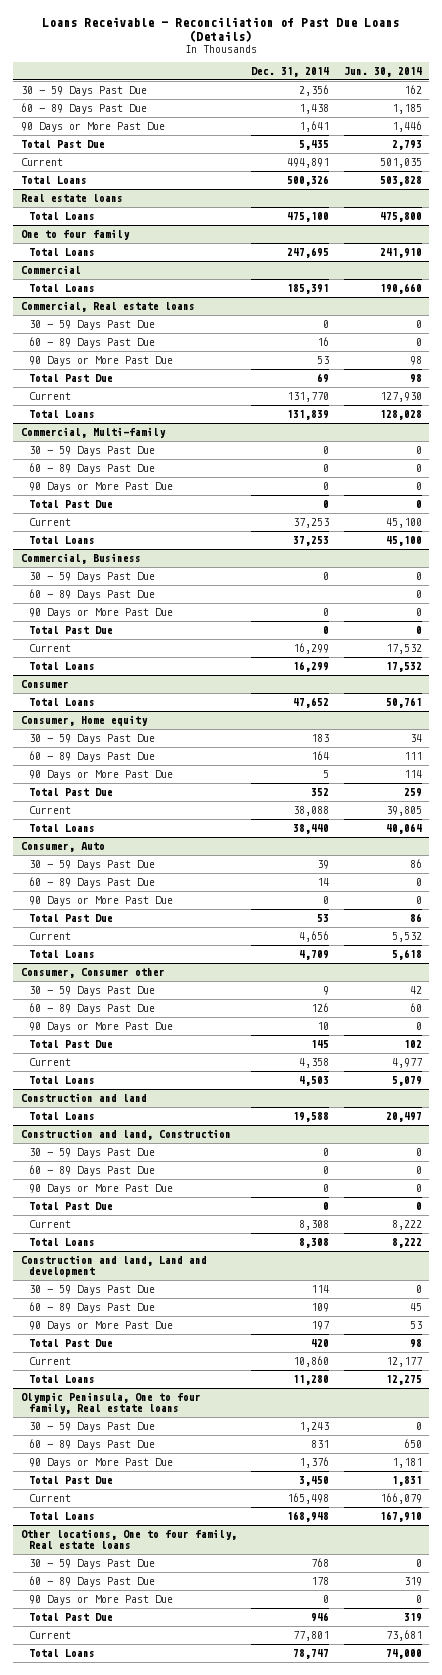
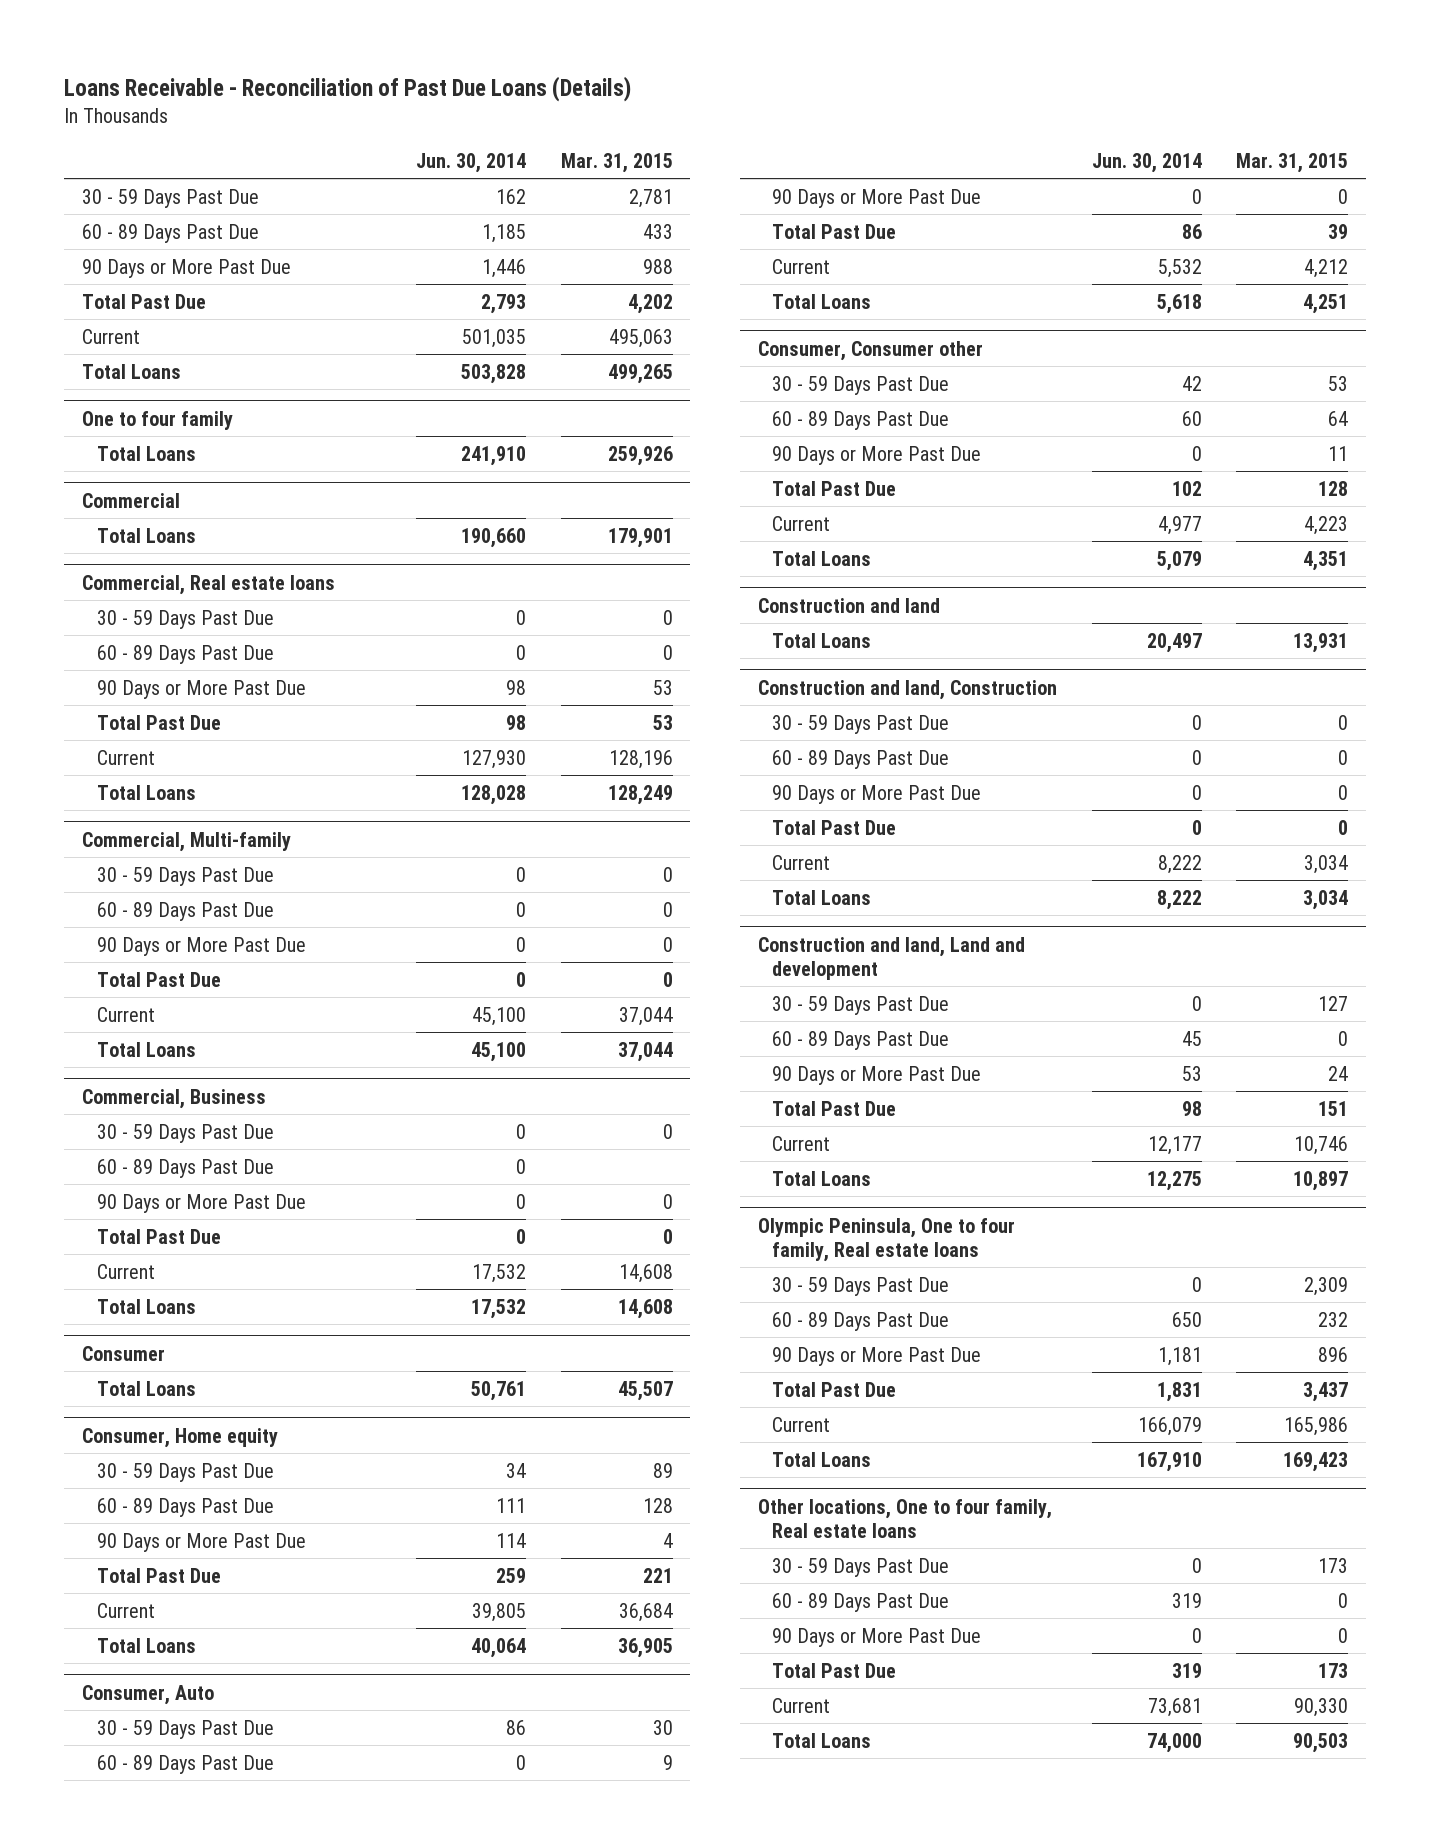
[251,66,330,77] Dec. 31, 2014 -> none
none -> [560,152,673,173] Mar. 31, 2015
[20,193,123,202] Real estate loans -> none
[29,211,96,220] Total Loans -> none

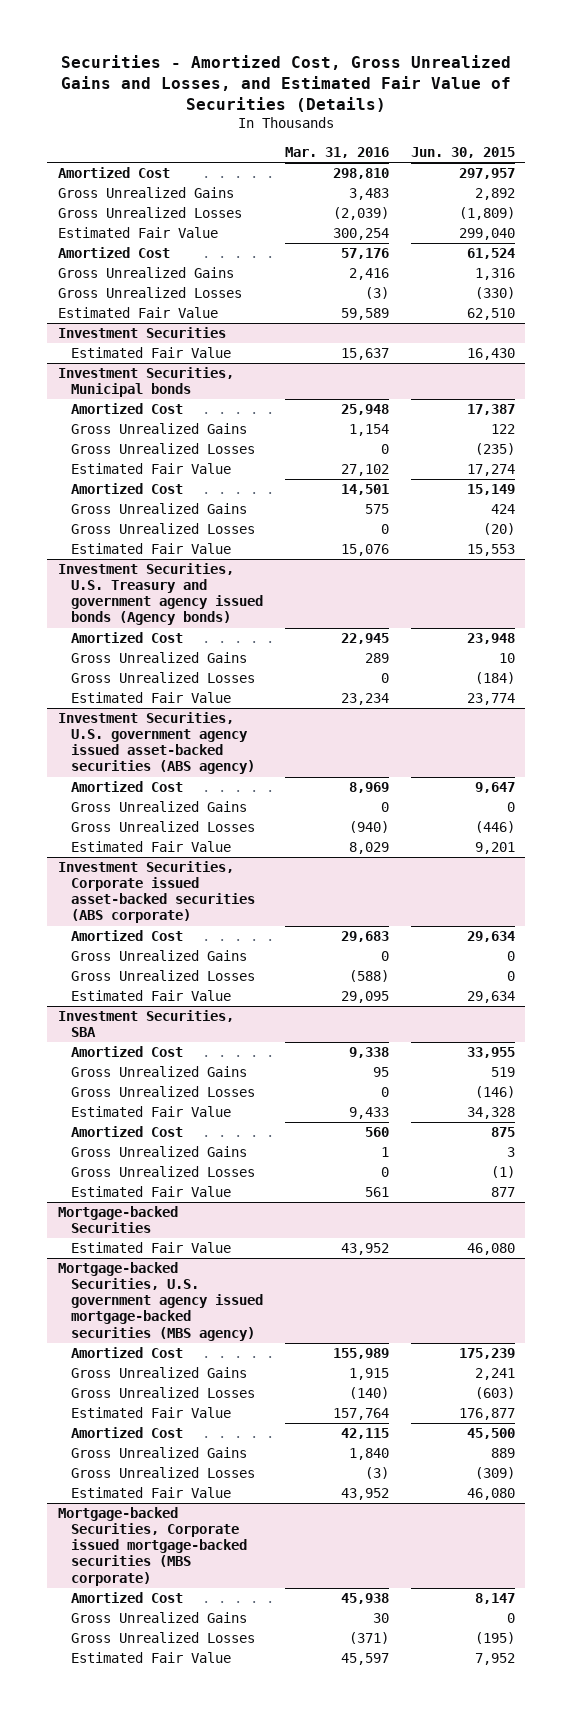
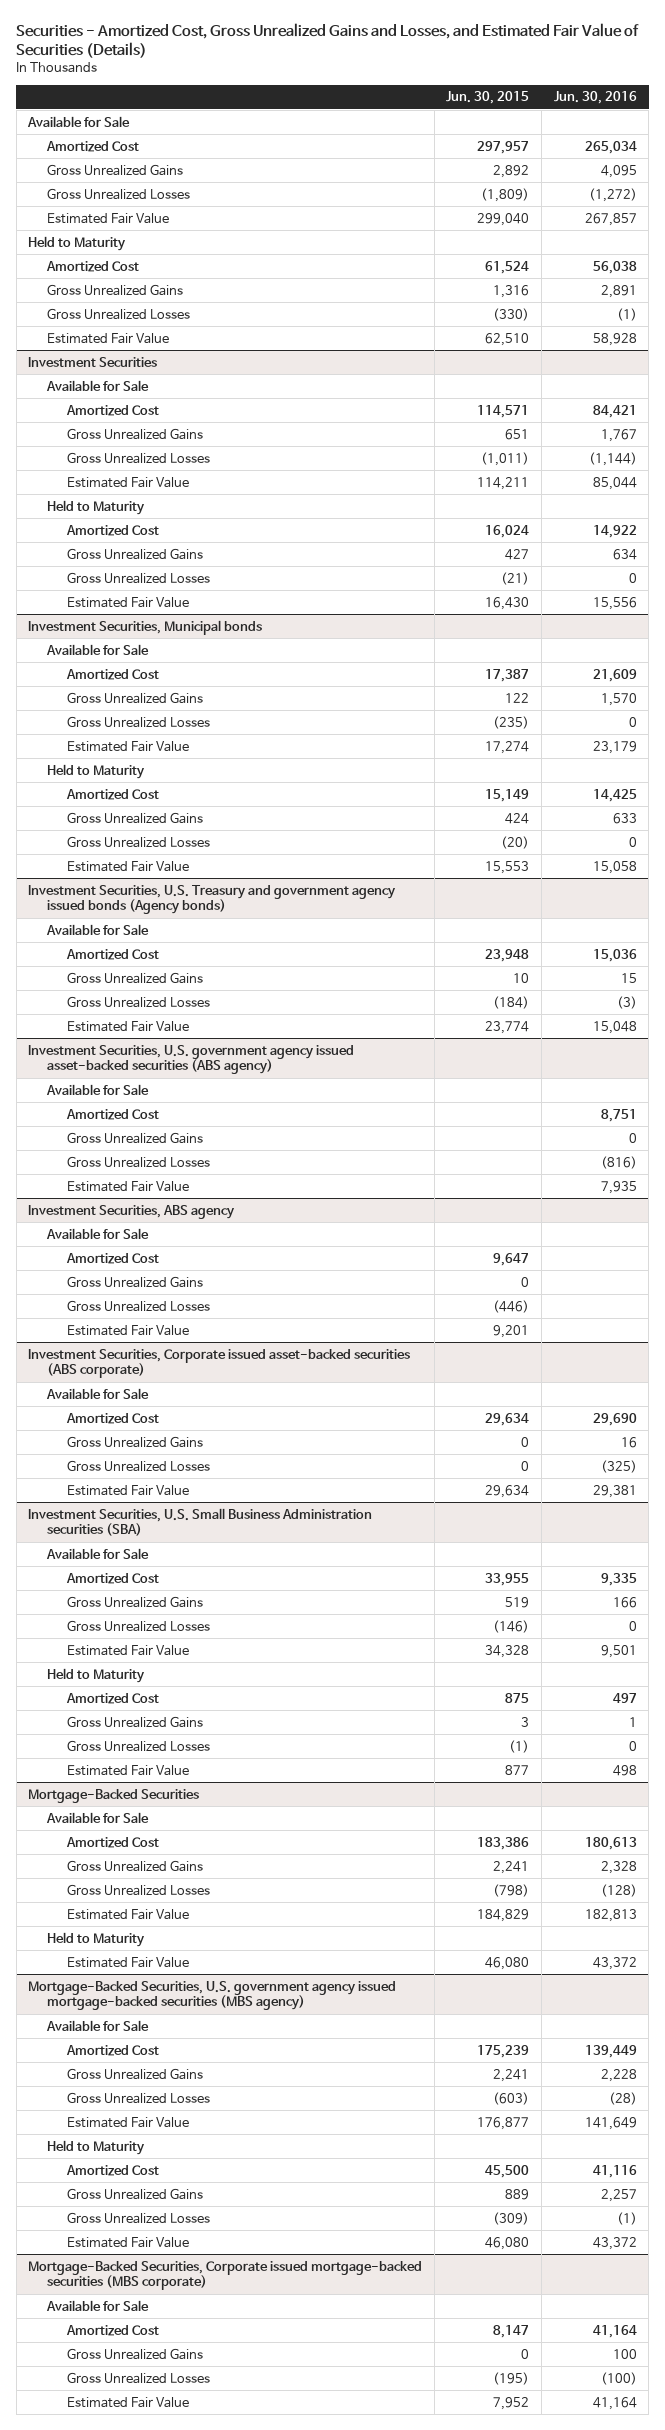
[285,147,390,159] Mar. 31, 2016 -> none
none -> [553,91,637,105] Jun. 30, 2016
none -> [27,115,131,127] Available for Sale
none -> [28,235,127,251] Held to Maturity
none -> [46,379,150,391] Available for Sale
none -> [65,404,159,416] Amortized Cost
none -> [66,427,203,440] Gross Unrealized Gains
none -> [66,451,210,464] Gross Unrealized Losses
none -> [66,476,189,488] Estimated Fair Value
none -> [47,499,146,515] Held to Maturity
none -> [65,524,159,536] Amortized Cost
none -> [66,547,203,560] Gross Unrealized Gains
none -> [66,571,210,584] Gross Unrealized Losses
none -> [46,643,150,655] Available for Sale
none -> [47,763,146,779] Held to Maturity
none -> [46,923,150,935] Available for Sale
none -> [46,1083,150,1095] Available for Sale
none -> [65,1108,159,1120] Amortized Cost
none -> [66,1131,203,1144] Gross Unrealized Gains
none -> [66,1155,210,1168] Gross Unrealized Losses
none -> [66,1180,189,1192] Estimated Fair Value
none -> [28,1204,236,1219] Investment Securities, ABS agency
none -> [46,1227,150,1239] Available for Sale
none -> [46,1387,150,1399] Available for Sale
[57,1010,234,1038] Investment Securities, SBA -> none
none -> [28,1507,373,1537] Investment Securities, U.S. Small Business Administration securities (SBA)
none -> [46,1547,150,1559] Available for Sale
none -> [47,1667,146,1683] Held to Maturity
[57,1206,178,1234] Mortgage-backed Securities -> [28,1788,200,1803] Mortgage-Backed Securities
none -> [46,1811,150,1823] Available for Sale
none -> [65,1836,159,1848] Amortized Cost
none -> [66,1859,203,1872] Gross Unrealized Gains
none -> [66,1883,210,1896] Gross Unrealized Losses
none -> [66,1908,189,1920] Estimated Fair Value
none -> [47,1931,146,1947] Held to Maturity
[57,1262,264,1341] Mortgage-backed Securities, U.S. government agency issued mortgage-backed securities (MBS agency) -> [28,1980,397,2011] Mortgage-Backed Securities, U.S. government agency issued mortgage-backed securities (MBS agency)
none -> [46,2019,150,2031] Available for Sale
none -> [47,2139,146,2155] Held to Maturity
[57,1507,248,1586] Mortgage-backed Securities, Corporate issued mortgage-backed securities (MBS corporate) -> [28,2260,423,2291] Mortgage-Backed Securities, Corporate issued mortgage-backed securities (MBS corporate)
none -> [46,2299,150,2311] Available for Sale

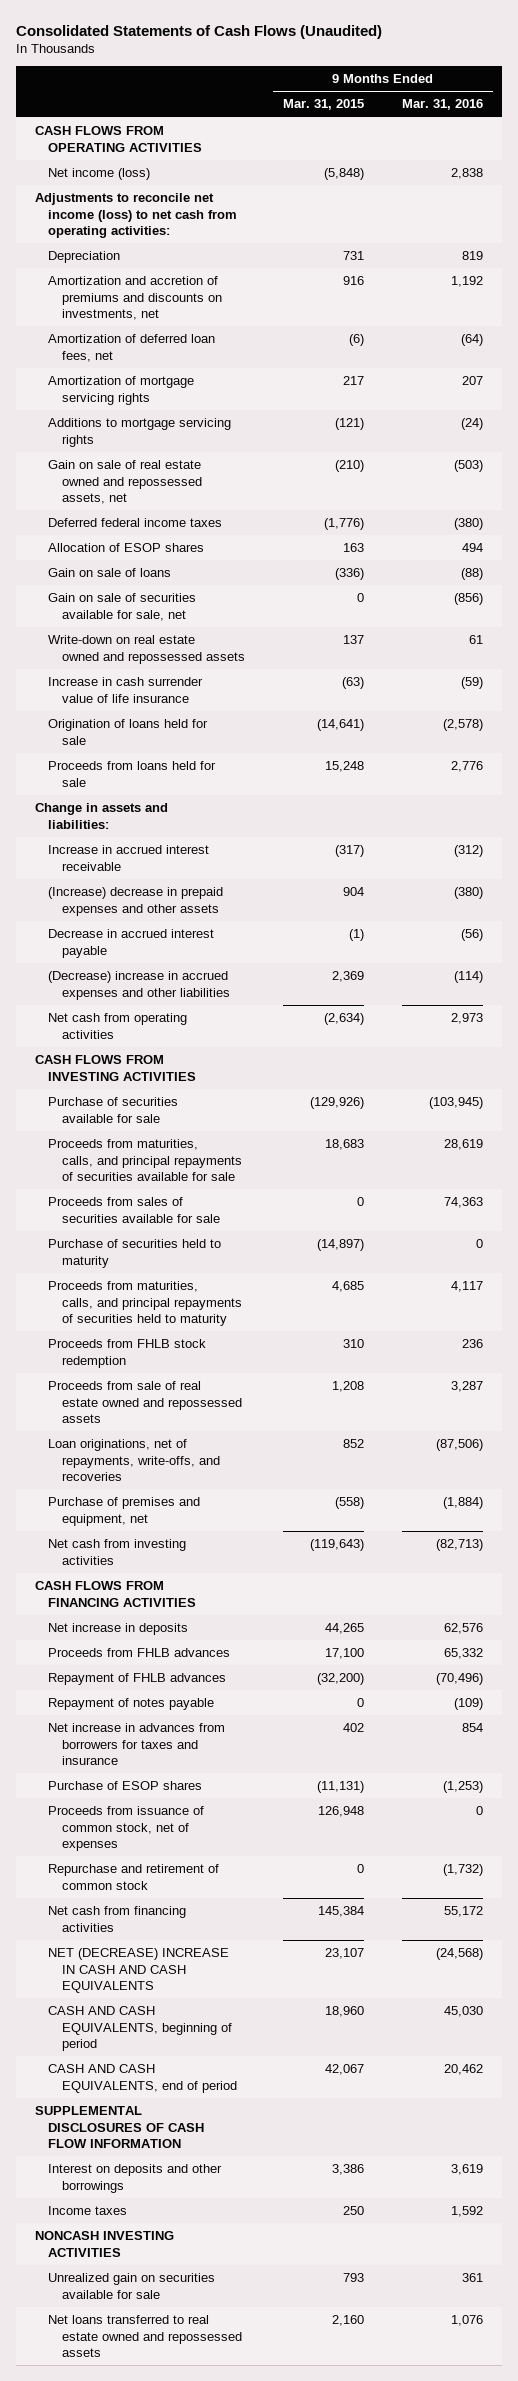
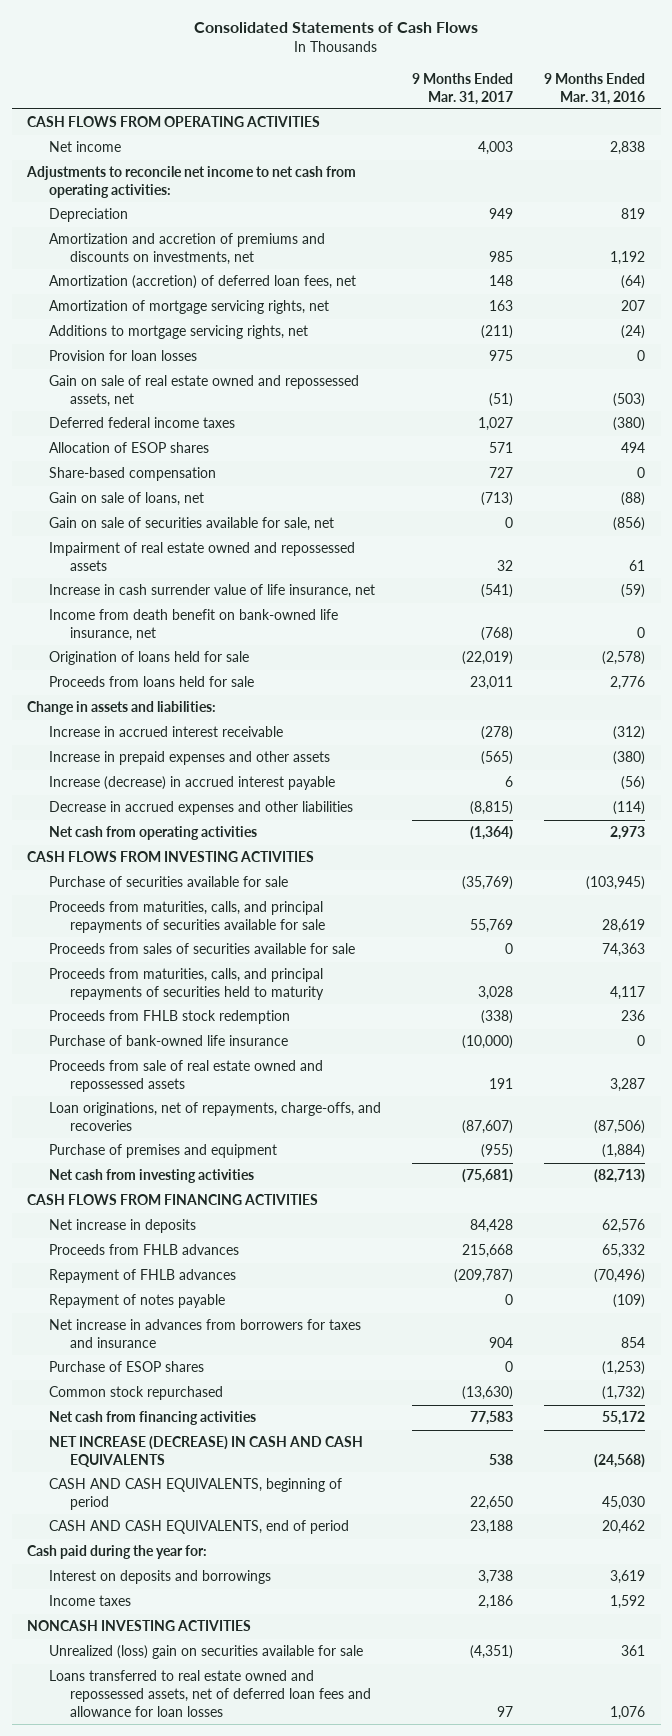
[15,24,382,39] Consolidated Statements of Cash Flows (Unaudited) -> [194,22,479,34] Consolidated Statements of Cash Flows
[282,99,364,111] Mar. 31, 2015 -> none
none -> [411,72,513,105] 9 Months Ended Mar. 31, 2017
[48,168,151,181] Net income (loss) -> [48,141,121,153] Net income
[35,193,238,239] Adjustments to reconcile net income (loss) to net cash from operating activities: -> [26,166,357,199] Adjustments to reconcile net income to net cash from operating activities:
[48,334,216,362] Amortization of deferred loan fees, net -> [48,275,356,290] Amortization (accretion) of deferred loan fees, net
[48,376,195,405] Amortization of mortgage servicing rights -> [48,300,329,315] Amortization of mortgage servicing rights, net
[48,418,232,447] Additions to mortgage servicing rights -> [48,325,308,340] Additions to mortgage servicing rights, net
none -> [48,350,197,362] Provision for loan losses
none -> [48,467,216,482] Share-based compensation
[48,568,172,578] Gain on sale of loans -> [48,492,204,507] Gain on sale of loans, net
[48,635,245,664] Write-down on real estate owned and repossessed assets -> [48,542,355,572] Impairment of real estate owned and repossessed assets
[48,677,204,703] Increase in cash surrender value of life insurance -> [48,584,375,599] Increase in cash surrender value of life insurance, net
none -> [48,609,338,642] Income from death benefit on bank-owned life insurance, net
[48,887,224,916] (Increase) decrease in prepaid expenses and other assets -> [48,751,330,766] Increase in prepaid expenses and other assets
[48,929,215,958] Decrease in accrued interest payable -> [48,776,335,791] Increase (decrease) in accrued interest payable
[48,971,230,1000] (Decrease) increase in accrued expenses and other liabilities -> [48,801,353,816] Decrease in accrued expenses and other liabilities
[48,1239,222,1268] Purchase of securities held to maturity -> none
none -> [48,1035,288,1047] Purchase of bank-owned life insurance
[48,1439,220,1482] Loan originations, net of repayments, write-offs, and recoveries -> [48,1102,381,1132] Loan originations, net of repayments, charge-offs, and recoveries
[48,1497,201,1526] Purchase of premises and equipment, net -> [48,1144,277,1159] Purchase of premises and equipment
[48,1806,205,1852] Proceeds from issuance of common stock, net of expenses -> none
[48,1864,220,1890] Repurchase and retirement of common stock -> [48,1386,223,1401] Common stock repurchased
[48,1948,230,1994] NET (DECREASE) INCREASE IN CASH AND CASH EQUIVALENTS -> [48,1436,363,1468] NET INCREASE (DECREASE) IN CASH AND CASH EQUIVALENTS
[35,2106,205,2149] SUPPLEMENTAL DISCLOSURES OF CASH FLOW INFORMATION -> none
none -> [27,1545,208,1560] Cash paid during the year for:
[48,2164,223,2193] Interest on deposits and other borrowings -> [48,1570,271,1585] Interest on deposits and borrowings
[48,2273,216,2299] Unrealized gain on securities available for sale -> [48,1645,363,1660] Unrealized (loss) gain on securities available for sale
[48,2315,242,2358] Net loans transferred to real estate owned and repossessed assets -> [48,1670,371,1717] Loans transferred to real estate owned and repossessed assets, net of deferred loan fees and allowance for loan losses

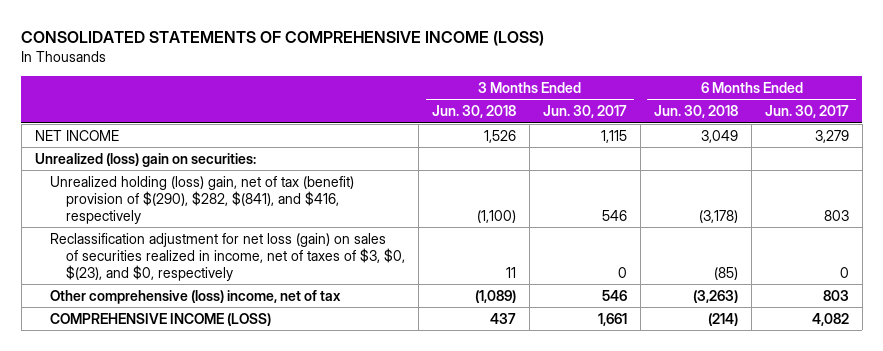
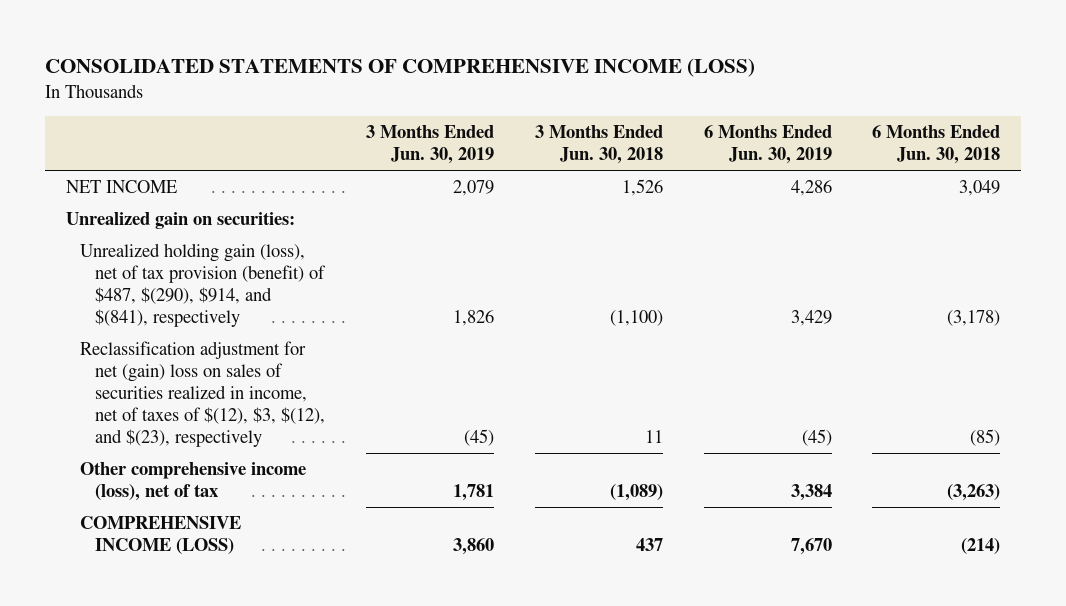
[543,105,628,119] Jun. 30, 2017 -> none
[764,105,849,119] Jun. 30, 2017 -> none
none -> [366,125,495,165] 3 Months Ended Jun. 30, 2019
none -> [703,125,832,165] 6 Months Ended Jun. 30, 2019
[34,152,256,167] Unrealized (loss) gain on securities: -> [65,211,295,229] Unrealized gain on securities:
[50,175,355,224] Unrealized holding (loss) gain, net of tax (benefit) provision of $(290), $282, $(841), and $416, respectively -> [80,242,327,328] Unrealized holding gain (loss), net of tax provision (benefit) of $487, $(290), $914, and $(841), respectively
[50,232,406,281] Reclassification adjustment for net loss (gain) on sales of securities realized in income, net of taxes of $3, $0, $(23), and $0, respectively -> [80,340,326,448] Reclassification adjustment for net (gain) loss on sales of securities realized in income, net of taxes of $(12), $3, $(12), and $(23), respectively
[50,289,342,304] Other comprehensive (loss) income, net of tax -> [80,461,307,501] Other comprehensive income (loss), net of tax

